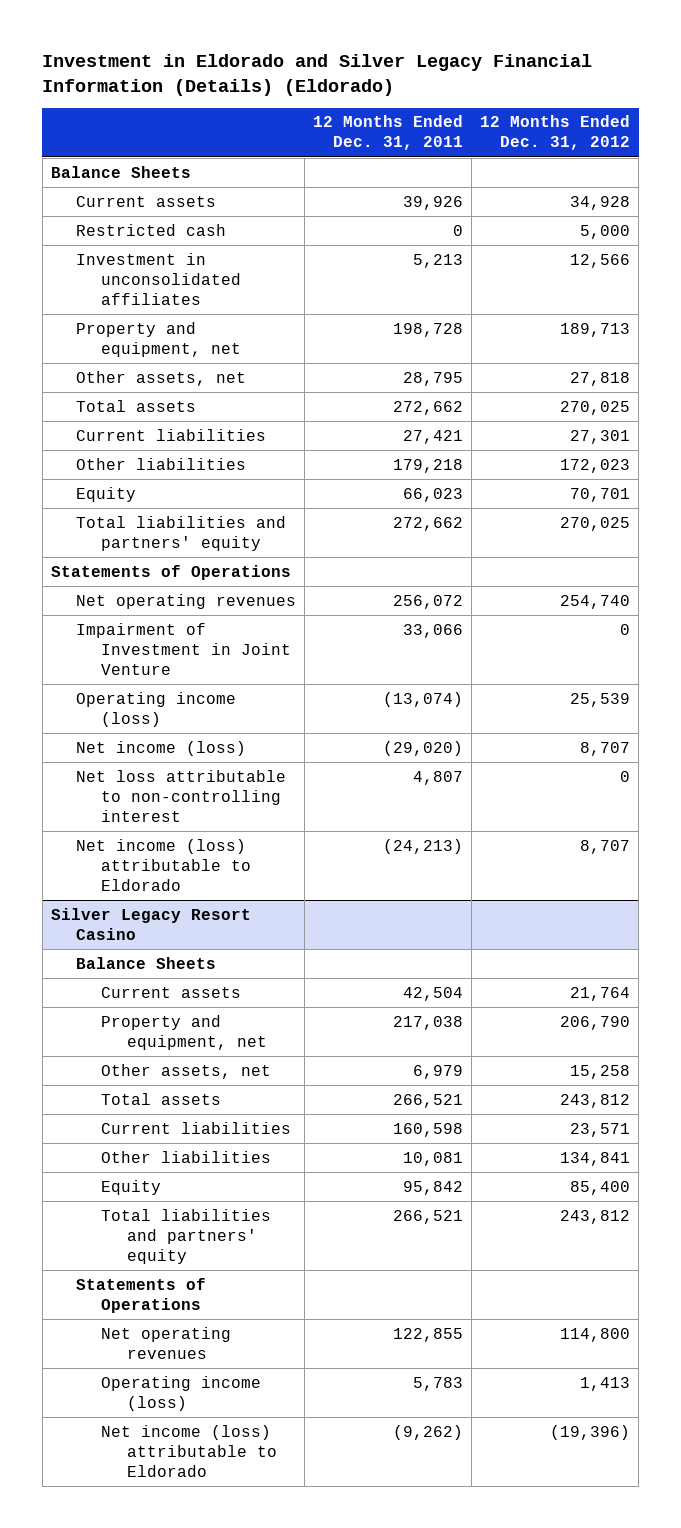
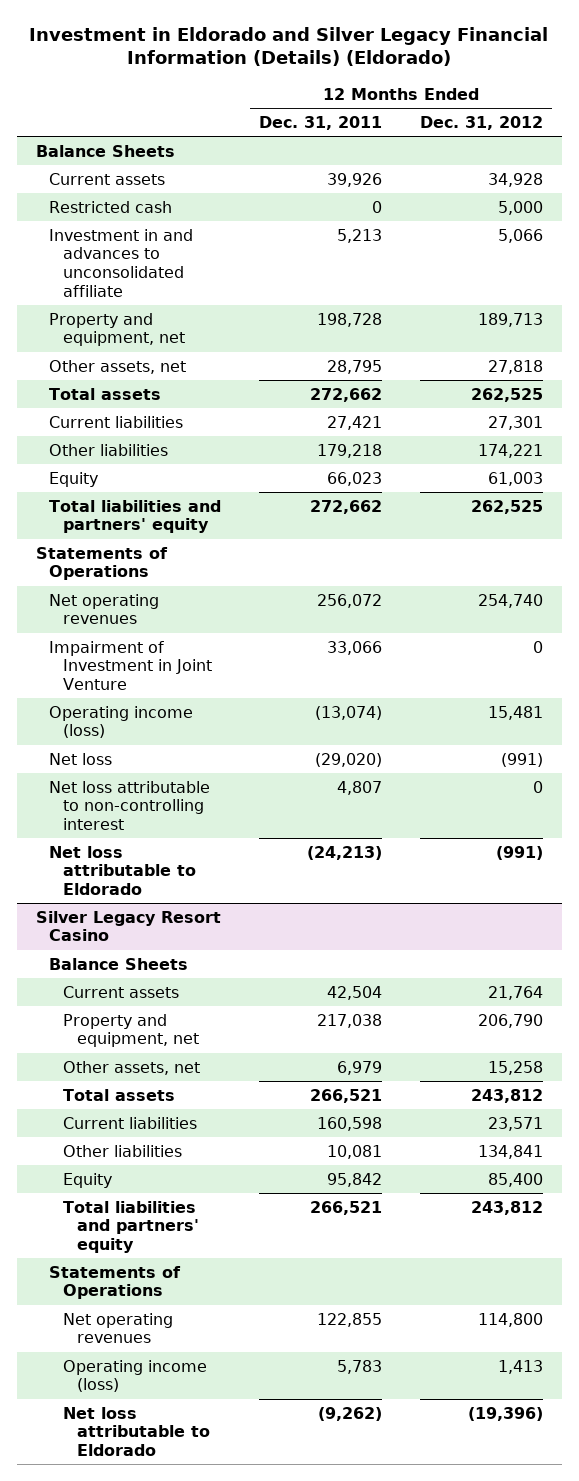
[76,252,242,306] Investment in unconsolidated affiliates -> [49,228,194,297] Investment in and advances to unconsolidated affiliate
[570,253,631,268] 12,566 -> [498,228,544,243] 5,066
[560,400,631,415] 270,025 -> [471,387,544,402] 262,525
[560,458,631,473] 172,023 -> [478,443,544,458] 174,221
[570,487,631,502] 70,701 -> [488,471,544,486] 61,003
[560,516,631,531] 270,025 -> [471,499,544,514] 262,525
[570,692,631,707] 25,539 -> [488,705,544,720] 15,481
[76,740,247,756] Net income (loss) -> [49,752,113,765] Net loss
[580,741,631,756] 8,707 -> [501,752,544,767] (991)
[76,838,252,892] Net income (loss) attributable to Eldorado -> [49,845,197,895] Net loss attributable to Eldorado
[580,839,631,854] 8,707 -> [496,845,544,860] (991)
[101,1424,277,1478] Net income (loss) attributable to Eldorado -> [63,1406,211,1456] Net loss attributable to Eldorado

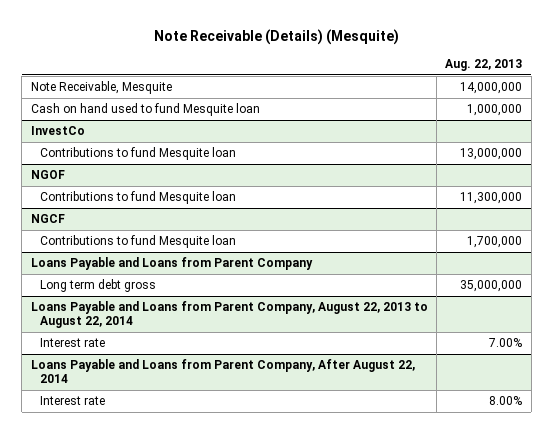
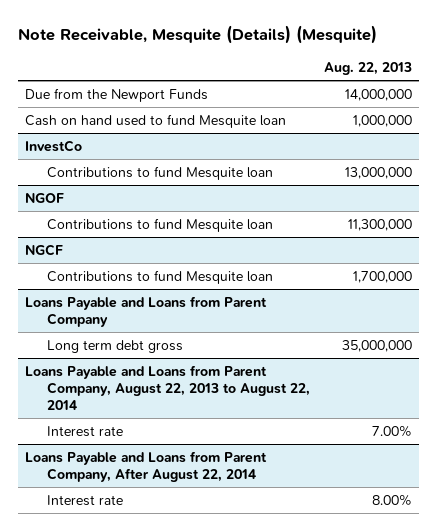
[153,28,399,45] Note Receivable (Details) (Mesquite) -> [17,25,377,45] Note Receivable, Mesquite (Details) (Mesquite)
[30,81,172,95] Note Receivable, Mesquite -> [25,87,209,102] Due from the Newport Funds

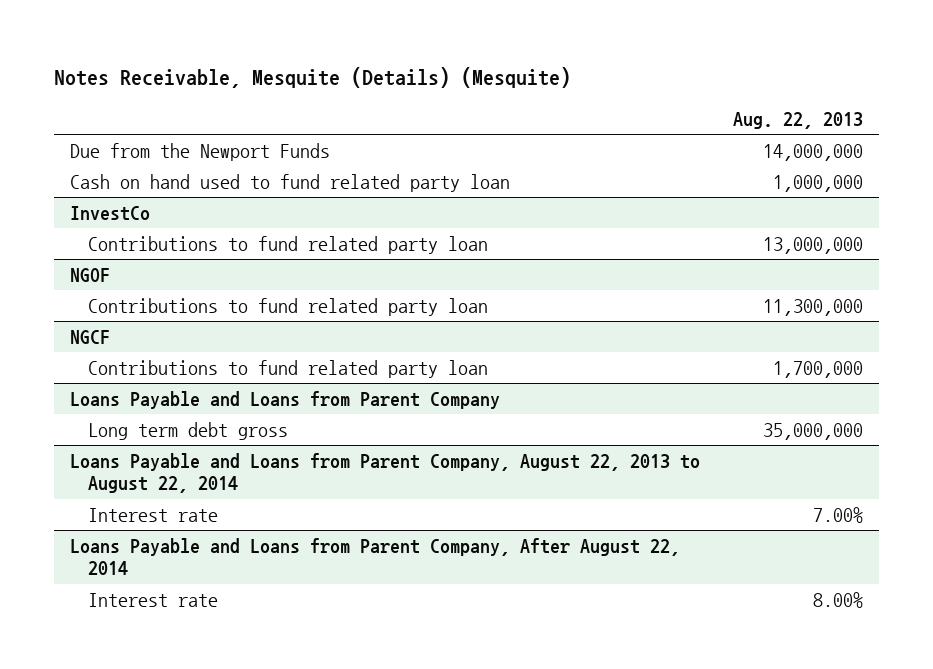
[17,25,377,45] Note Receivable, Mesquite (Details) (Mesquite) -> [53,66,571,88] Notes Receivable, Mesquite (Details) (Mesquite)
[25,113,287,128] Cash on hand used to fund Mesquite loan -> [70,173,511,192] Cash on hand used to fund related party loan
[46,165,273,180] Contributions to fund Mesquite loan -> [87,235,488,254] Contributions to fund related party loan
[46,217,273,232] Contributions to fund Mesquite loan -> [87,297,488,316] Contributions to fund related party loan
[46,269,273,284] Contributions to fund Mesquite loan -> [87,359,488,378] Contributions to fund related party loan

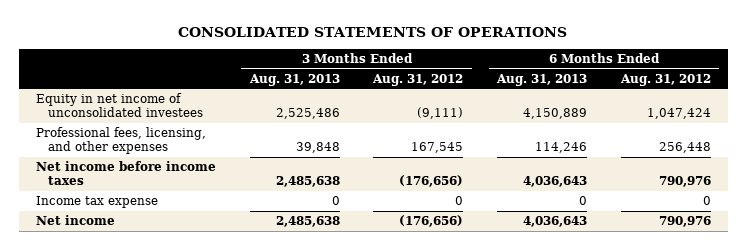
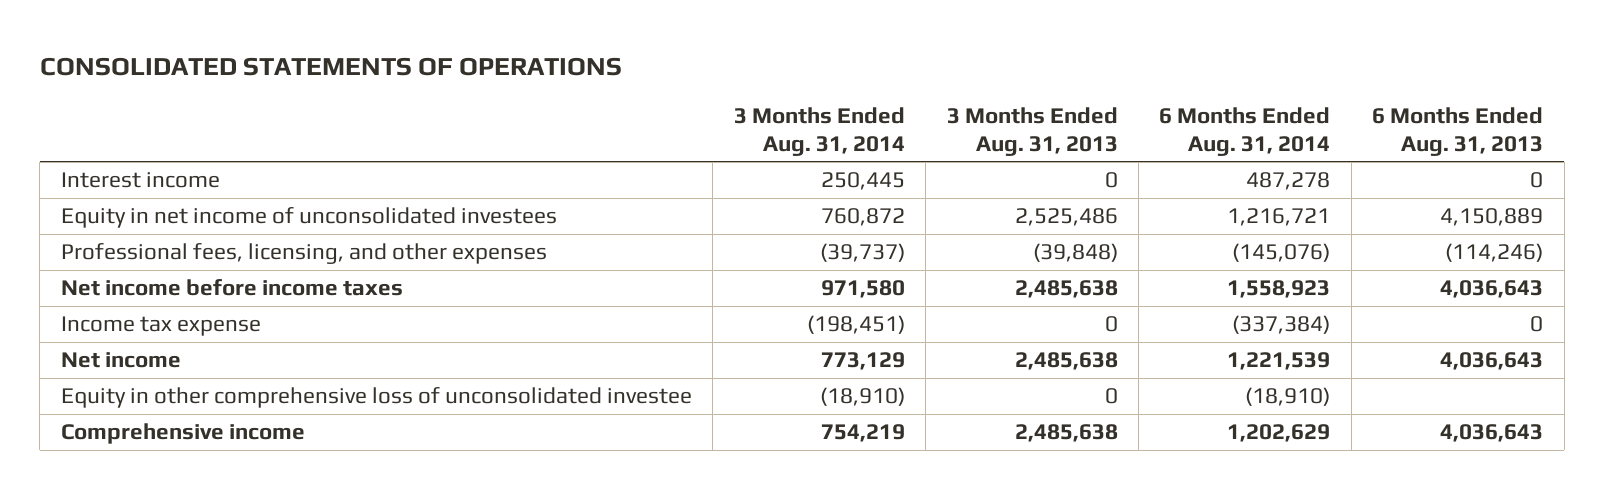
[372,73,464,86] Aug. 31, 2012 -> none
[619,73,711,86] Aug. 31, 2012 -> none
none -> [733,106,905,156] 3 Months Ended Aug. 31, 2014
none -> [1159,106,1331,156] 6 Months Ended Aug. 31, 2014
none -> [60,172,220,189] Interest income
[295,142,340,154] 39,848 -> [1032,243,1118,263] (39,848)
[535,142,588,154] 114,246 -> [1445,243,1544,263] (114,246)
none -> [60,387,692,409] Equity in other comprehensive loss of unconsolidated investee
none -> [60,423,305,445] Comprehensive income

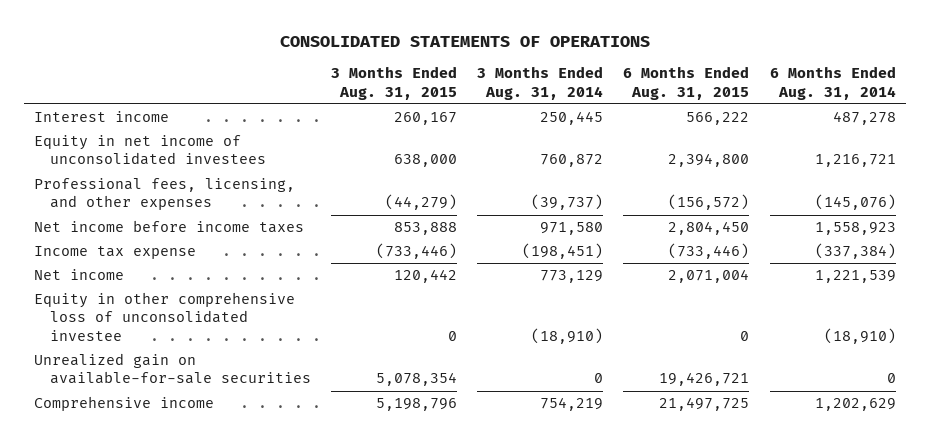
[946,106,1118,156] 3 Months Ended Aug. 31, 2013 -> none
[1372,106,1544,156] 6 Months Ended Aug. 31, 2013 -> none
none -> [330,66,457,100] 3 Months Ended Aug. 31, 2015
none -> [623,66,750,100] 6 Months Ended Aug. 31, 2015
none -> [34,353,311,385] Unrealized gain on available-for-sale securities

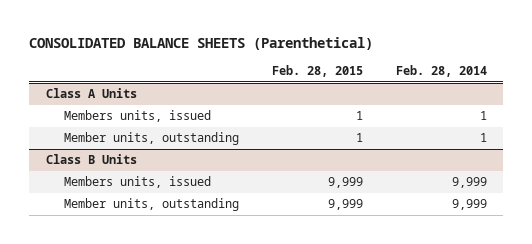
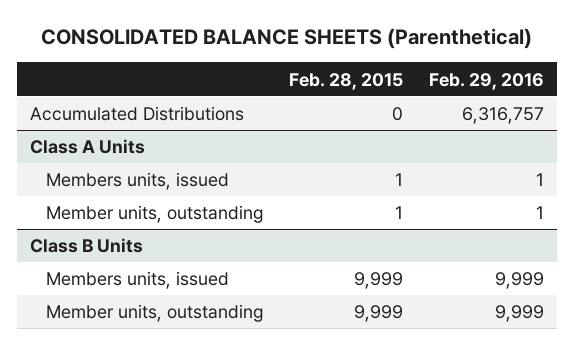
[395,65,487,78] Feb. 28, 2014 -> none
none -> [428,72,544,90] Feb. 29, 2016
none -> [29,106,244,122] Accumulated Distributions

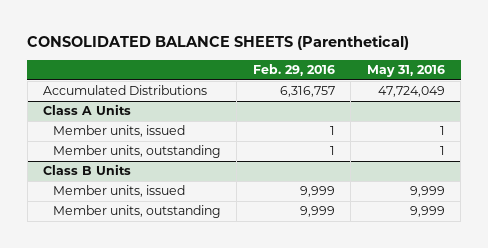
[288,72,403,90] Feb. 28, 2015 -> none
none -> [366,65,445,78] May 31, 2016
[45,172,229,191] Members units, issued -> [52,125,185,138] Member units, issued
[45,271,229,290] Members units, issued -> [52,185,185,198] Member units, issued

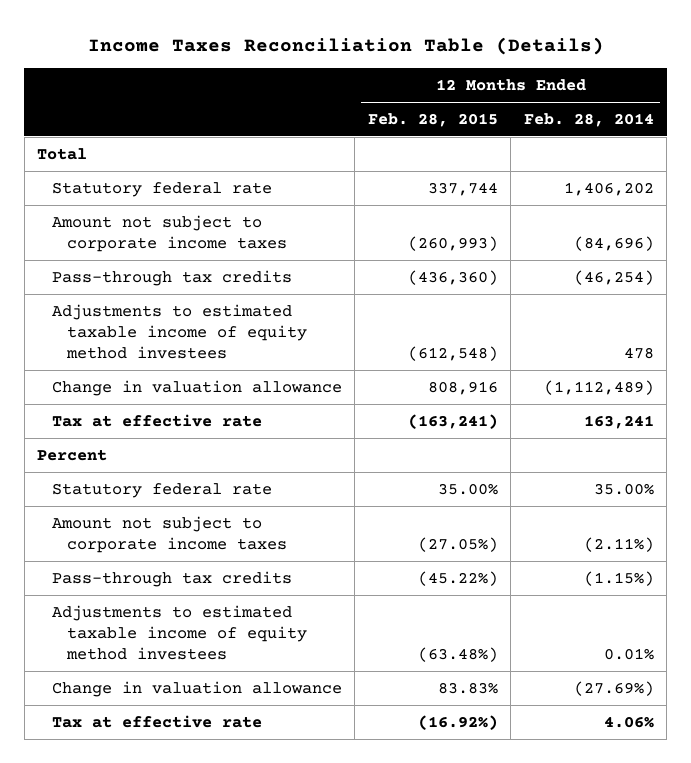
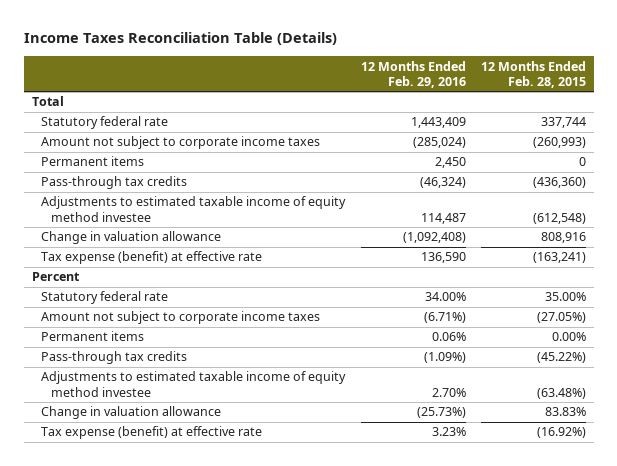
[523,112,654,127] Feb. 28, 2014 -> none
none -> [360,60,466,88] 12 Months Ended Feb. 29, 2016
none -> [41,156,145,167] Permanent items
[52,303,307,360] Adjustments to estimated taxable income of equity method investees -> [41,196,347,222] Adjustments to estimated taxable income of equity method investee
[52,413,263,427] Tax at effective rate -> [41,251,263,265] Tax expense (benefit) at effective rate
none -> [41,331,145,342] Permanent items
[52,604,307,661] Adjustments to estimated taxable income of equity method investees -> [41,371,347,397] Adjustments to estimated taxable income of equity method investee
[52,714,263,728] Tax at effective rate -> [41,426,263,440] Tax expense (benefit) at effective rate

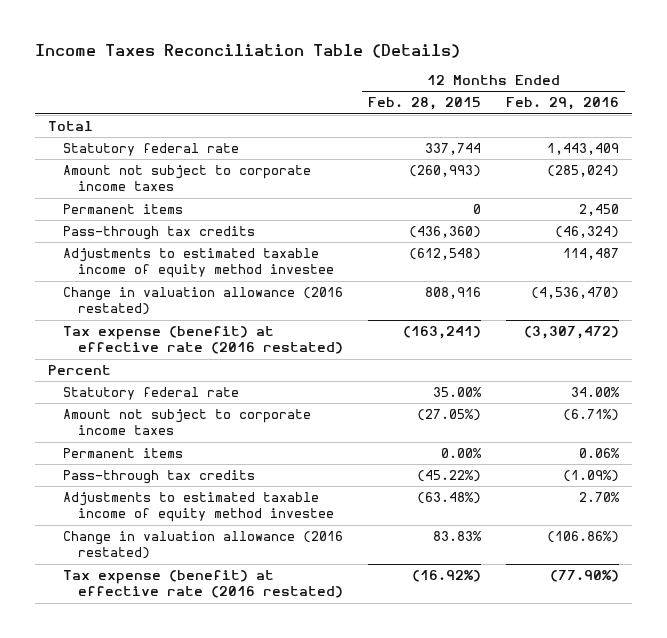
[41,231,222,245] Change in valuation allowance -> [62,287,343,316] Change in valuation allowance (2016 restated)
[402,232,466,244] (1,092,408) -> [531,287,620,300] (4,536,470)
[41,251,263,265] Tax expense (benefit) at effective rate -> [62,326,343,355] Tax expense (benefit) at effective rate (2016 restated)
[420,252,466,264] 136,590 -> [524,326,620,340] (3,307,472)
[41,406,222,420] Change in valuation allowance -> [62,531,343,560] Change in valuation allowance (2016 restated)
[416,407,466,419] (25.73%) -> [547,531,620,544] (106.86%)
[41,426,263,440] Tax expense (benefit) at effective rate -> [62,570,343,599] Tax expense (benefit) at effective rate (2016 restated)
[431,427,466,437] 3.23% -> [550,570,620,583] (77.90%)

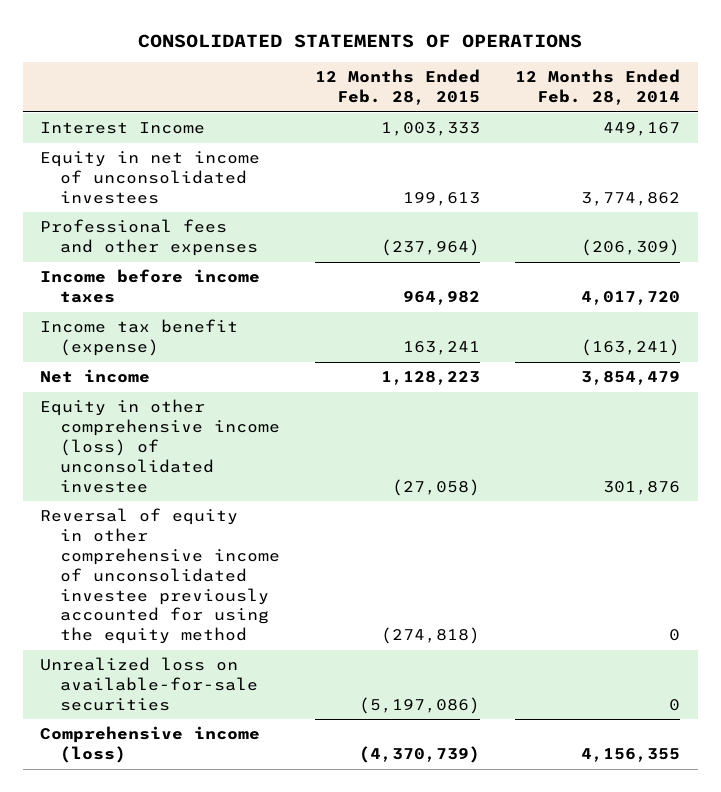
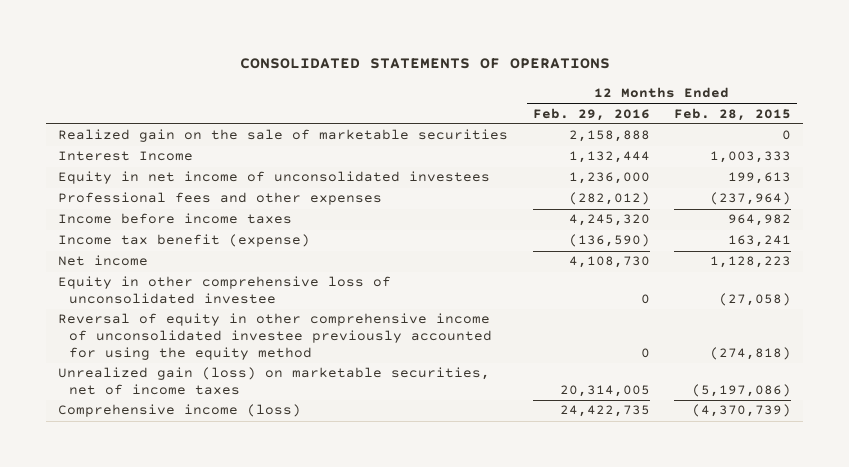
[515,69,681,106] 12 Months Ended Feb. 28, 2014 -> none
none -> [532,107,650,121] Feb. 29, 2016
none -> [58,129,509,143] Realized gain on the sale of marketable securities
[40,399,280,493] Equity in other comprehensive income (loss) of unconsolidated investee -> [58,276,392,305] Equity in other comprehensive loss of unconsolidated investee
[40,657,258,711] Unrealized loss on available-for-sale securities -> [58,367,491,396] Unrealized gain (loss) on marketable securities, net of income taxes

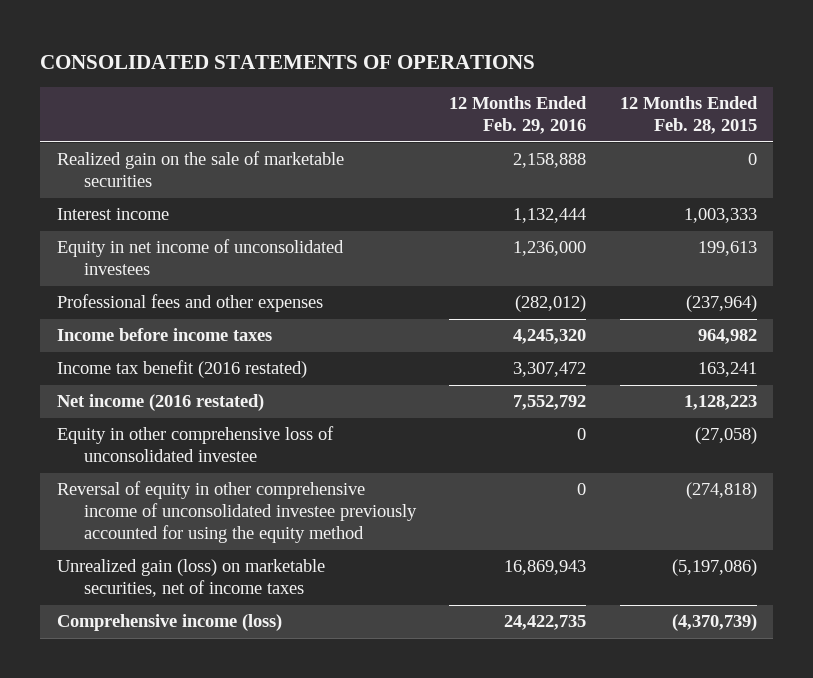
[58,151,194,162] Interest Income -> [56,208,169,221] Interest income
[58,234,311,248] Income tax benefit (expense) -> [56,360,307,379] Income tax benefit (2016 restated)
[568,234,650,248] (136,590) -> [513,362,587,378] 3,307,472
[58,255,149,267] Net income -> [56,394,264,412] Net income (2016 restated)
[568,256,650,269] 4,108,730 -> [513,395,587,411] 7,552,792
[559,385,650,398] 20,314,005 -> [504,560,587,576] 16,869,943

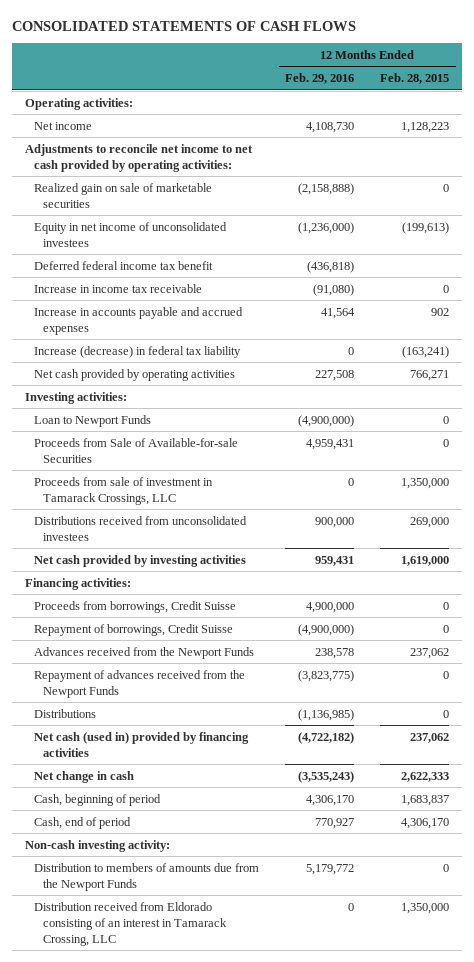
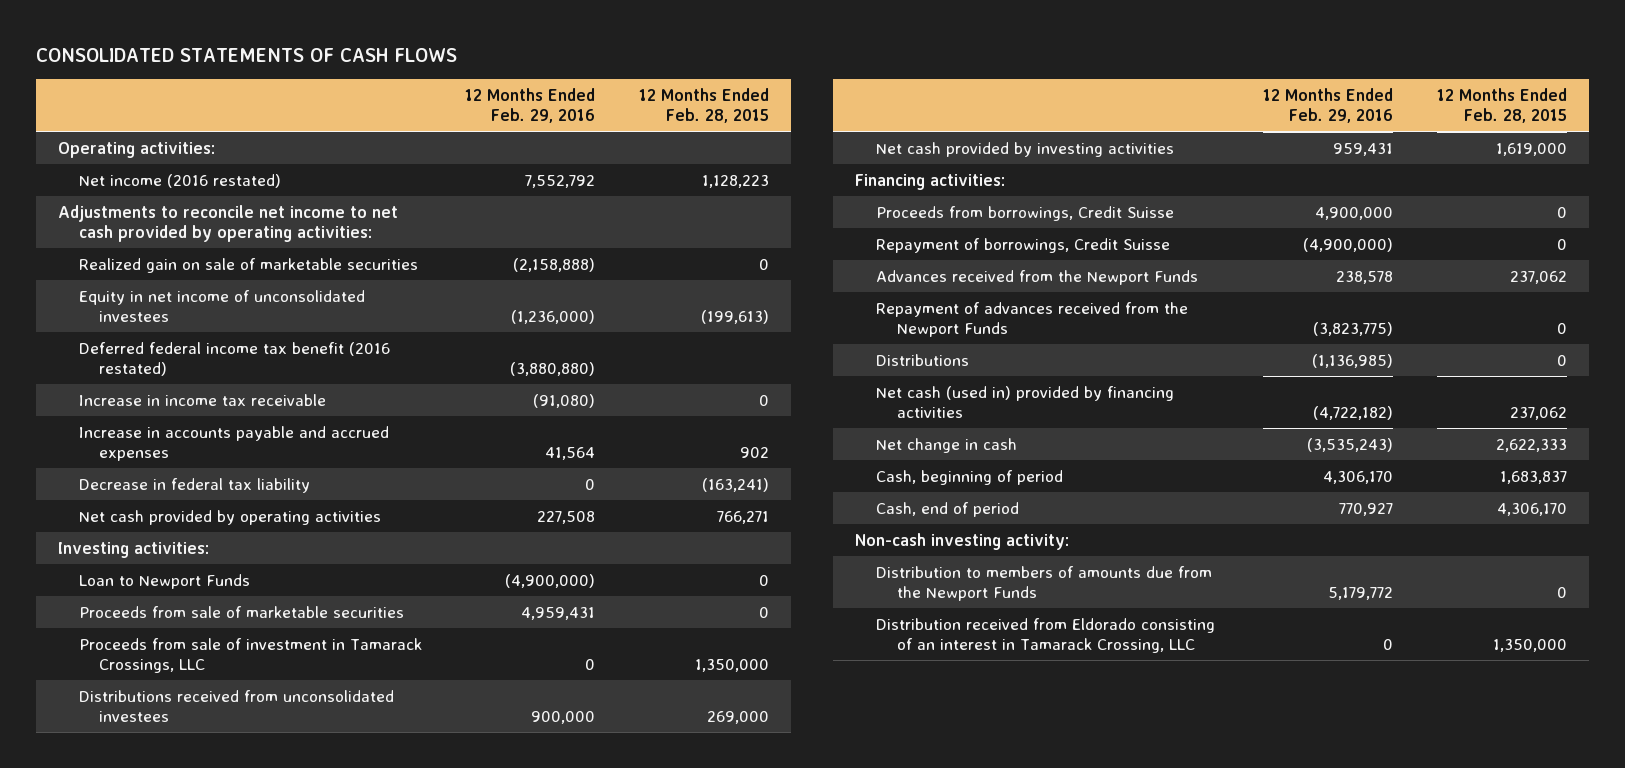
[33,121,92,130] Net income -> [78,173,281,188] Net income (2016 restated)
[306,121,355,133] 4,108,730 -> [525,174,596,188] 7,552,792
[33,260,213,270] Deferred federal income tax benefit -> [78,341,390,376] Deferred federal income tax benefit (2016 restated)
[307,260,355,273] (436,818) -> [510,361,596,376] (3,880,880)
[33,345,241,358] Increase (decrease) in federal tax liability -> [78,477,310,493] Decrease in federal tax liability
[33,437,238,463] Proceeds from Sale of Available-for-sale Securities -> [78,605,404,618] Proceeds from sale of marketable securities

